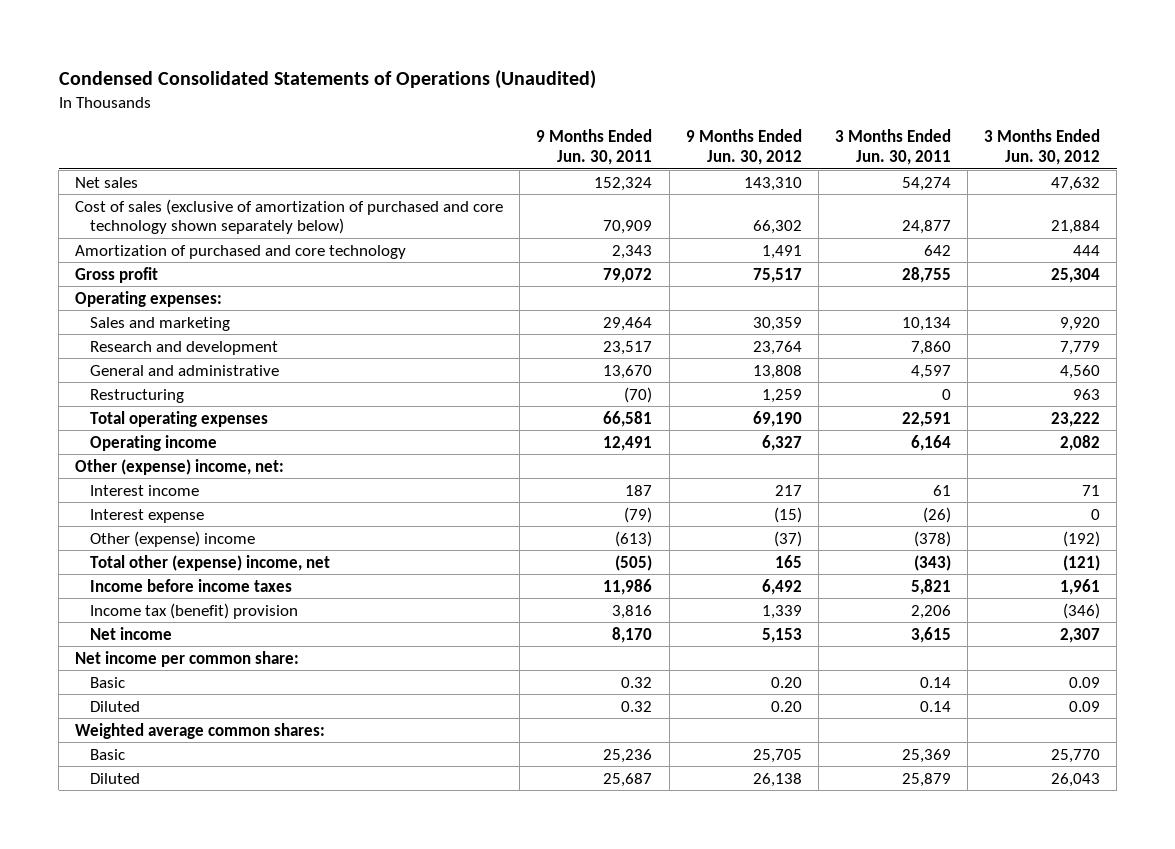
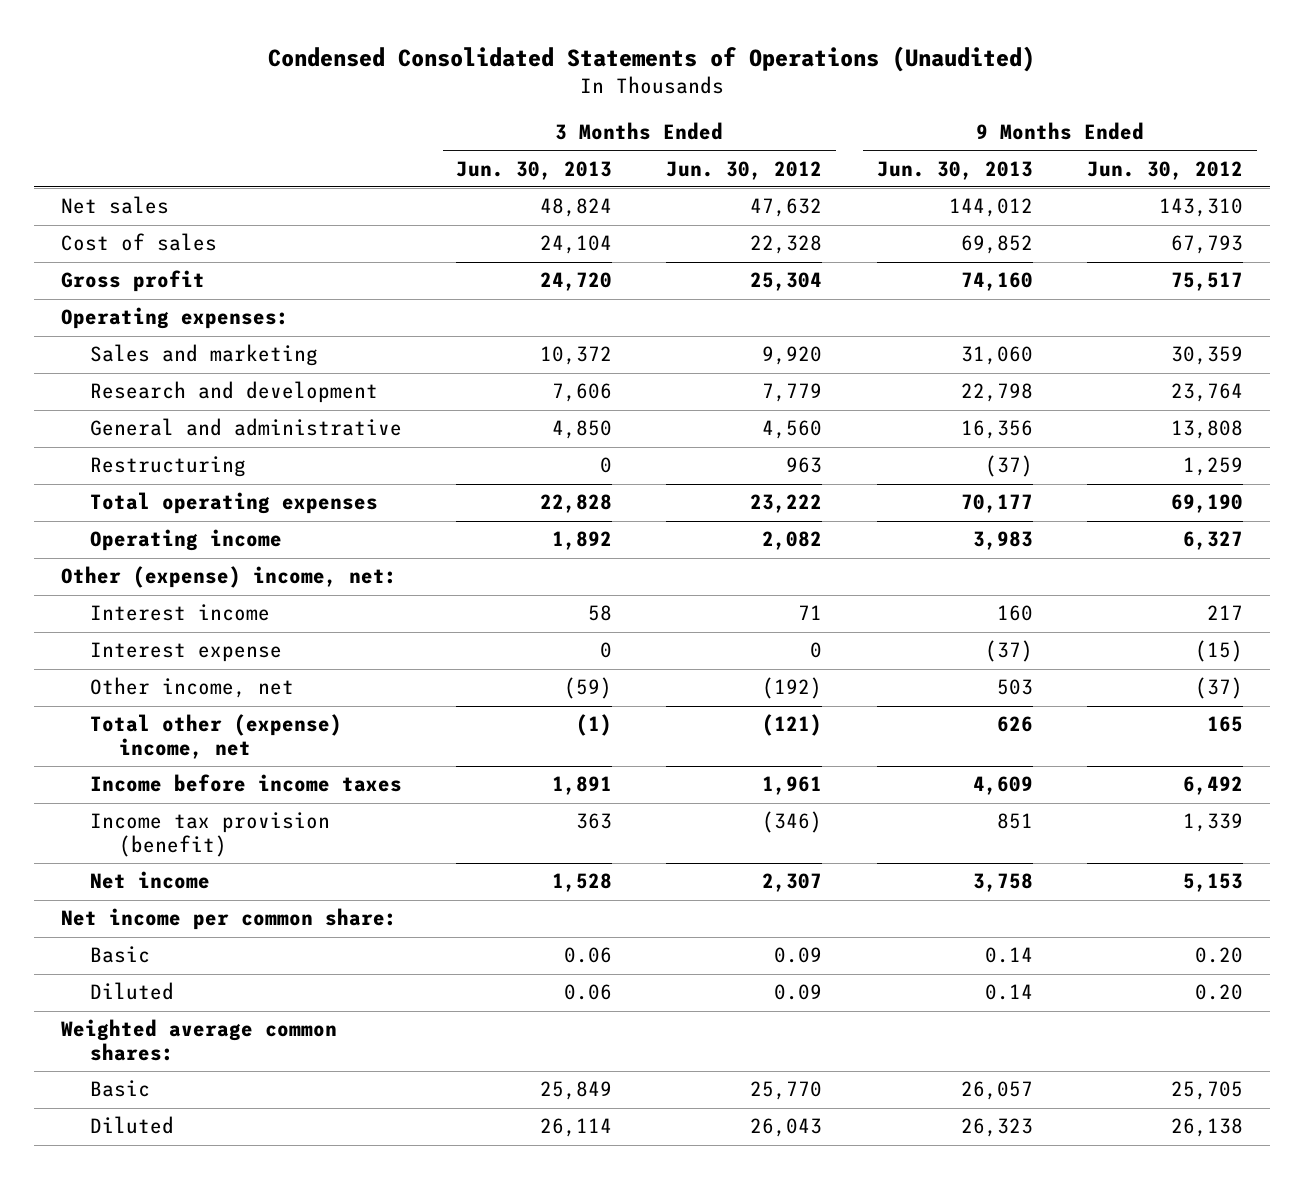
[536,129,653,165] 9 Months Ended Jun. 30, 2011 -> none
[834,129,951,165] 3 Months Ended Jun. 30, 2011 -> none
none -> [456,160,613,180] Jun. 30, 2013
none -> [876,160,1033,180] Jun. 30, 2013
[75,244,407,259] Amortization of purchased and core technology -> none
[75,198,504,235] Cost of sales (exclusive of amortization of purchased and core technology shown separately below) -> [60,233,217,252] Cost of sales
[752,220,802,235] 66,302 -> [1170,235,1243,255] 67,793
[1050,220,1100,235] 21,884 -> [750,235,823,255] 22,328
[89,530,255,547] Other (expense) income -> [90,677,295,699] Other income, net
[89,602,298,619] Income tax (benefit) provision -> [90,812,331,858] Income tax provision (benefit)

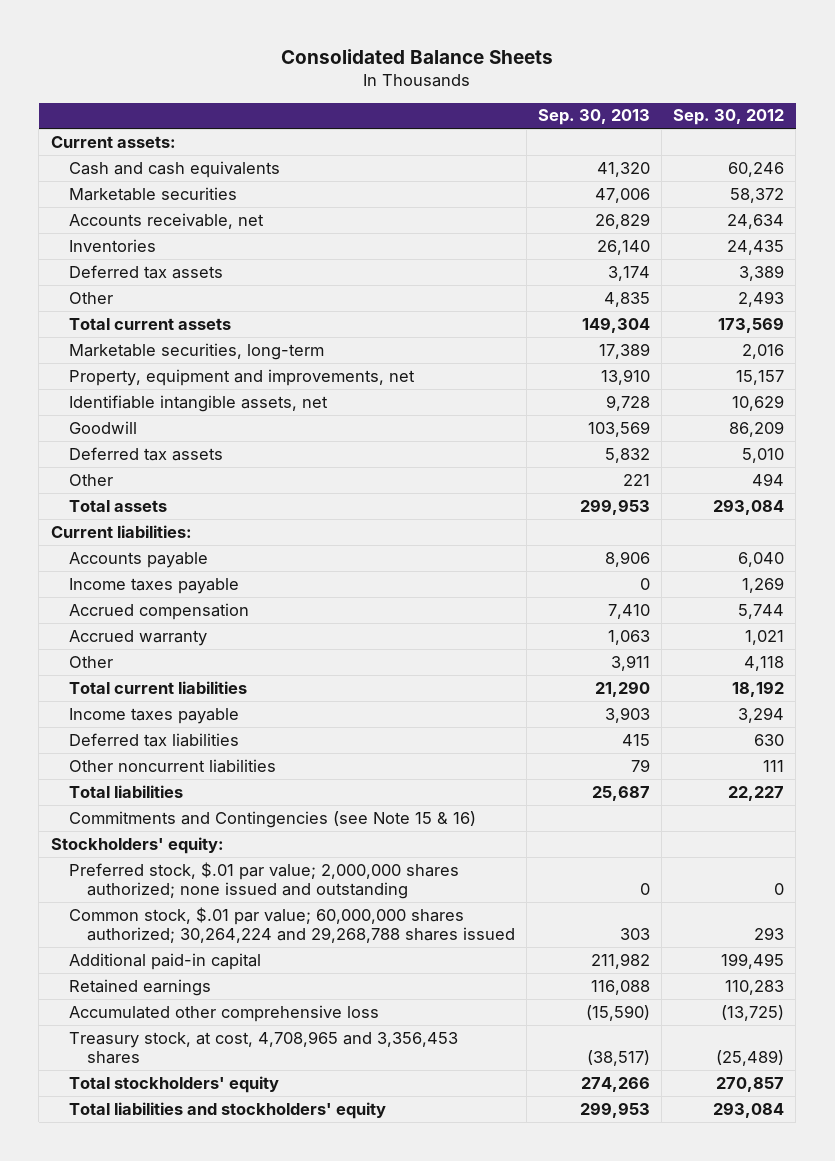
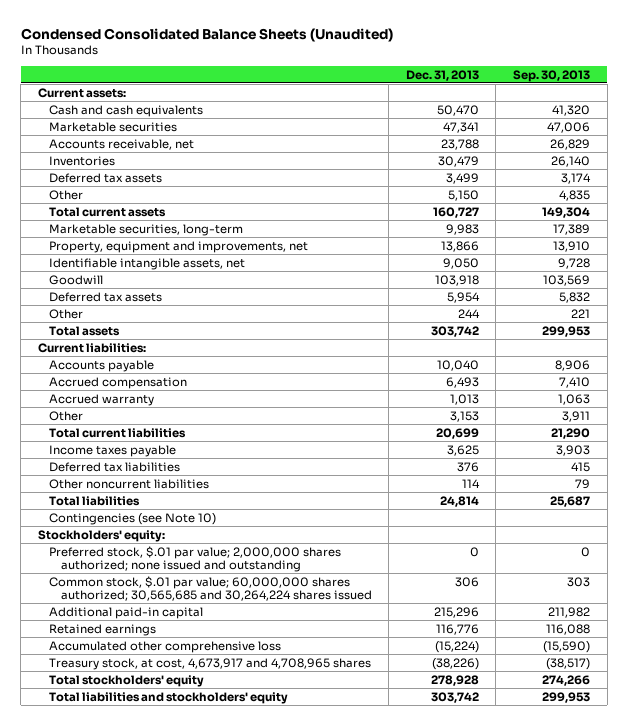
[281,49,554,65] Consolidated Balance Sheets -> [20,27,393,42] Condensed Consolidated Balance Sheets (Unaudited)
[673,109,785,126] Sep. 30, 2012 -> none
none -> [405,69,479,81] Dec. 31, 2013
[68,577,239,594] Income taxes payable -> none
[68,810,476,828] Commitments and Contingencies (see Note 15 & 16) -> [49,512,217,525] Contingencies (see Note 10)
[68,906,515,944] Common stock, $.01 par value; 60,000,000 shares authorized; 30,264,224 and 29,268,788 shares issued -> [49,575,372,602] Common stock, $.01 par value; 60,000,000 shares authorized; 30,565,685 and 30,264,224 shares issued
[68,1030,458,1065] Treasury stock, at cost, 4,708,965 and 3,356,453 shares -> [49,657,372,670] Treasury stock, at cost, 4,673,917 and 4,708,965 shares

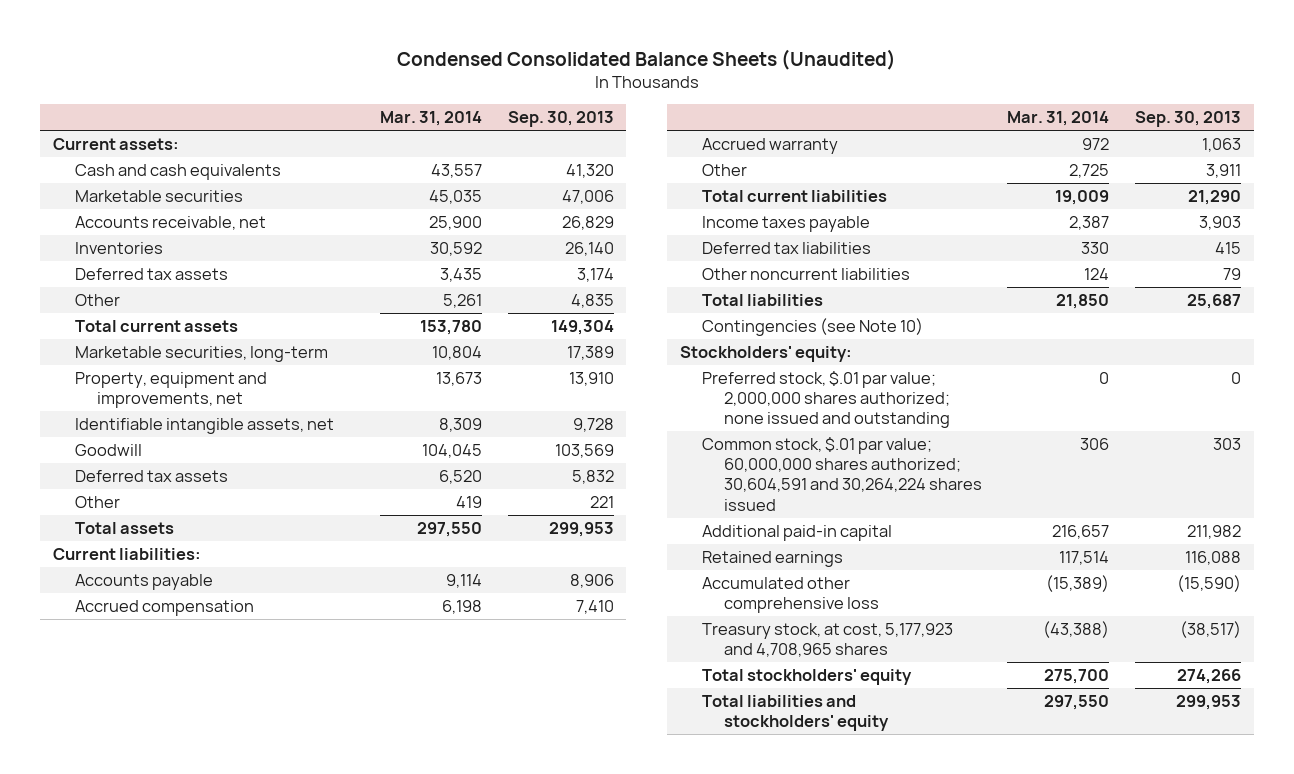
[405,69,479,81] Dec. 31, 2013 -> none
none -> [380,111,483,127] Mar. 31, 2014
[49,575,372,602] Common stock, $.01 par value; 60,000,000 shares authorized; 30,565,685 and 30,264,224 shares issued -> [702,436,982,511] Common stock, $.01 par value; 60,000,000 shares authorized; 30,604,591 and 30,264,224 shares issued
[49,657,372,670] Treasury stock, at cost, 4,673,917 and 4,708,965 shares -> [702,622,954,658] Treasury stock, at cost, 5,177,923 and 4,708,965 shares

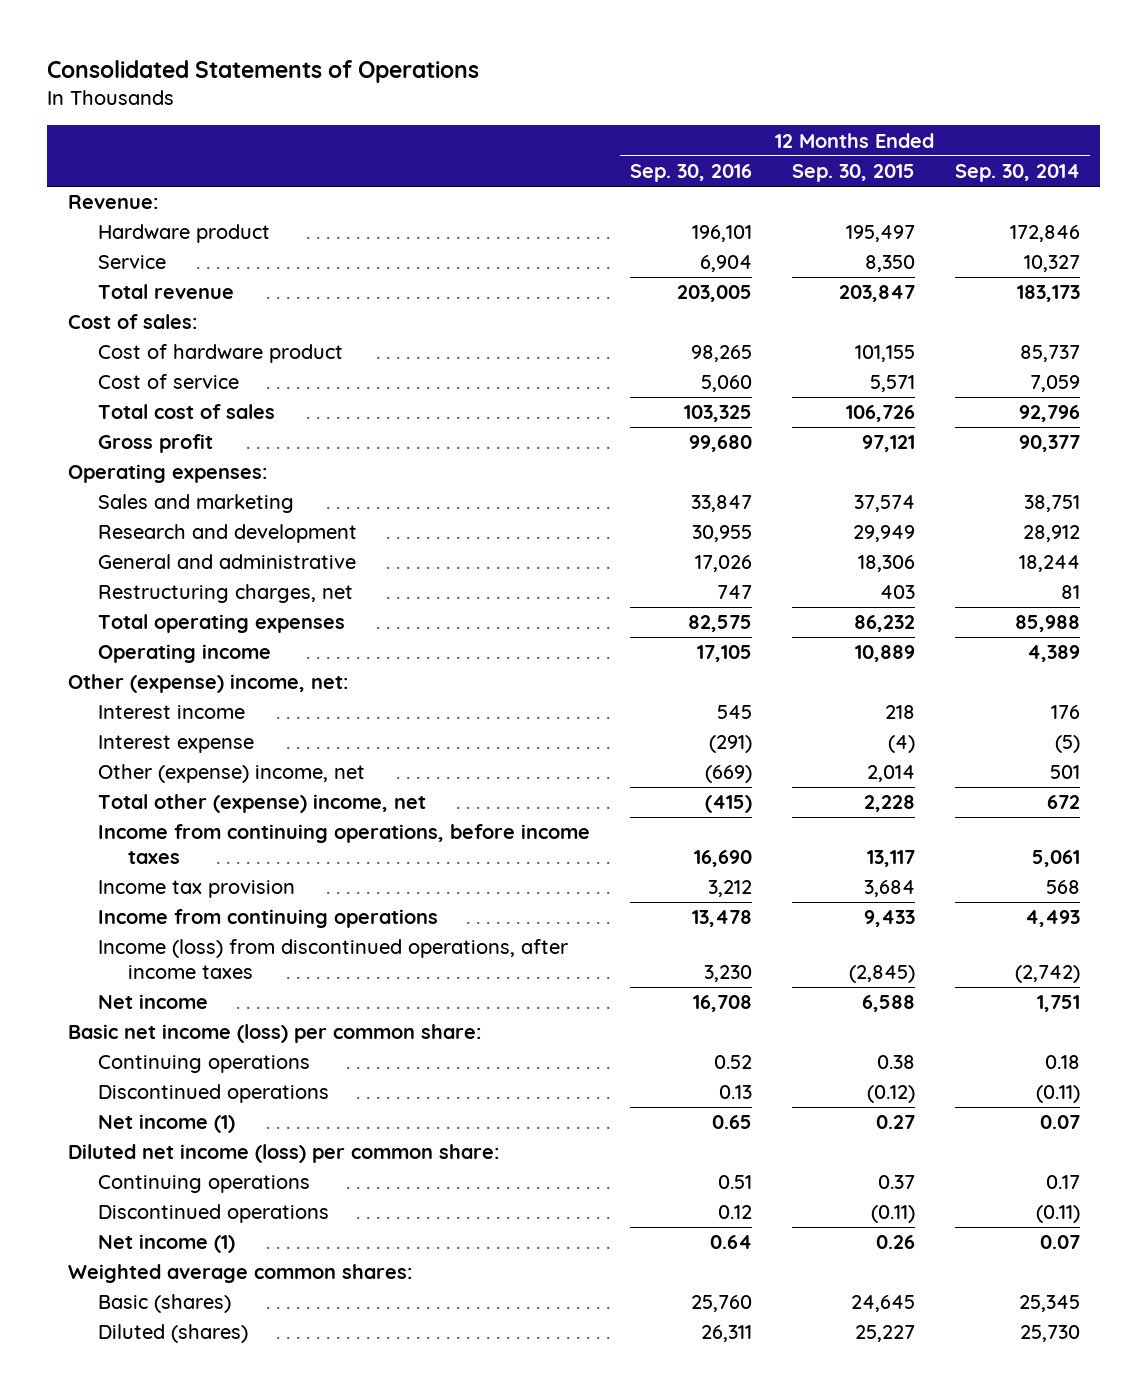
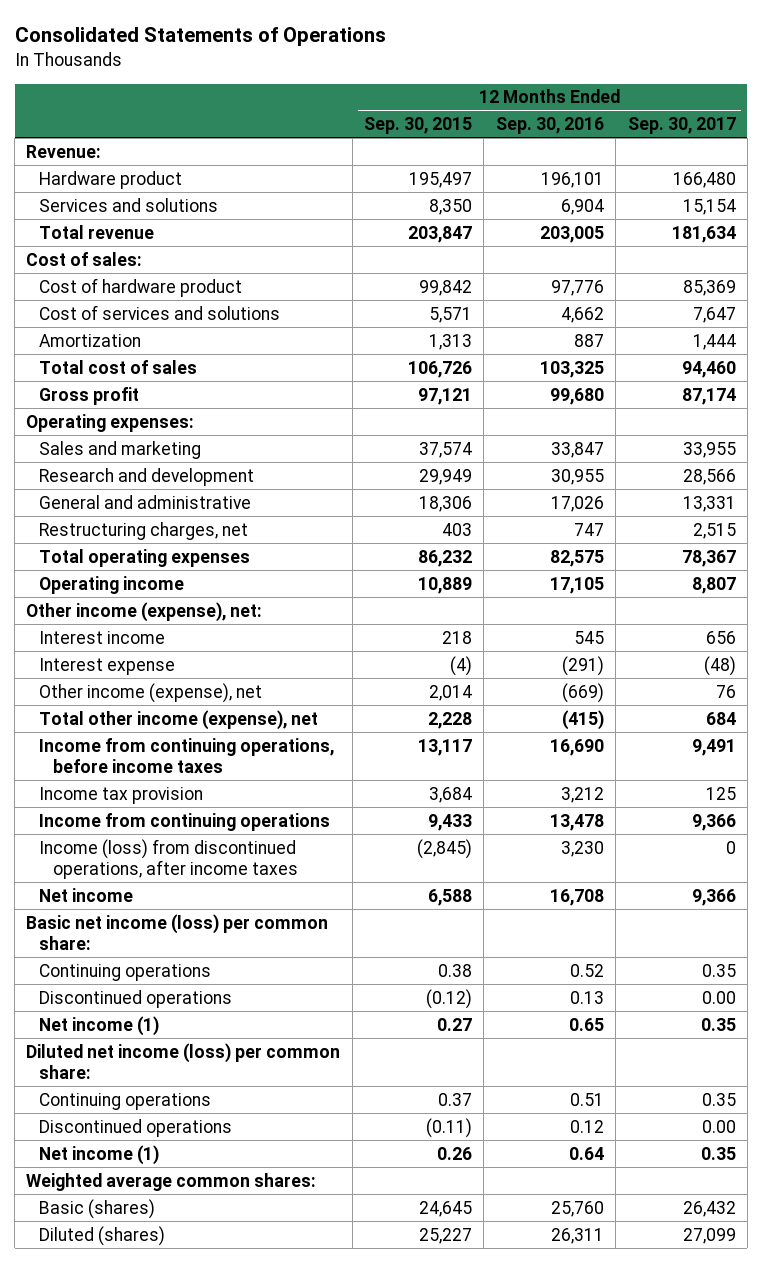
[954,163,1080,182] Sep. 30, 2014 -> none
none -> [627,117,736,135] Sep. 30, 2017
[97,255,166,270] Service -> [39,197,219,212] Services and solutions
[690,345,752,363] 98,265 -> [550,279,604,296] 97,776
[854,345,915,363] 101,155 -> [419,279,473,296] 99,842
[97,374,239,390] Cost of service -> [39,304,281,320] Cost of services and solutions
[700,375,752,393] 5,060 -> [560,306,604,323] 4,662
none -> [39,333,142,347] Amortization
[67,674,348,694] Other (expense) income, net: -> [26,601,263,622] Other income (expense), net:
[97,764,365,784] Other (expense) income, net -> [39,682,263,703] Other income (expense), net
[97,794,426,814] Total other (expense) income, net -> [39,709,319,730] Total other income (expense), net

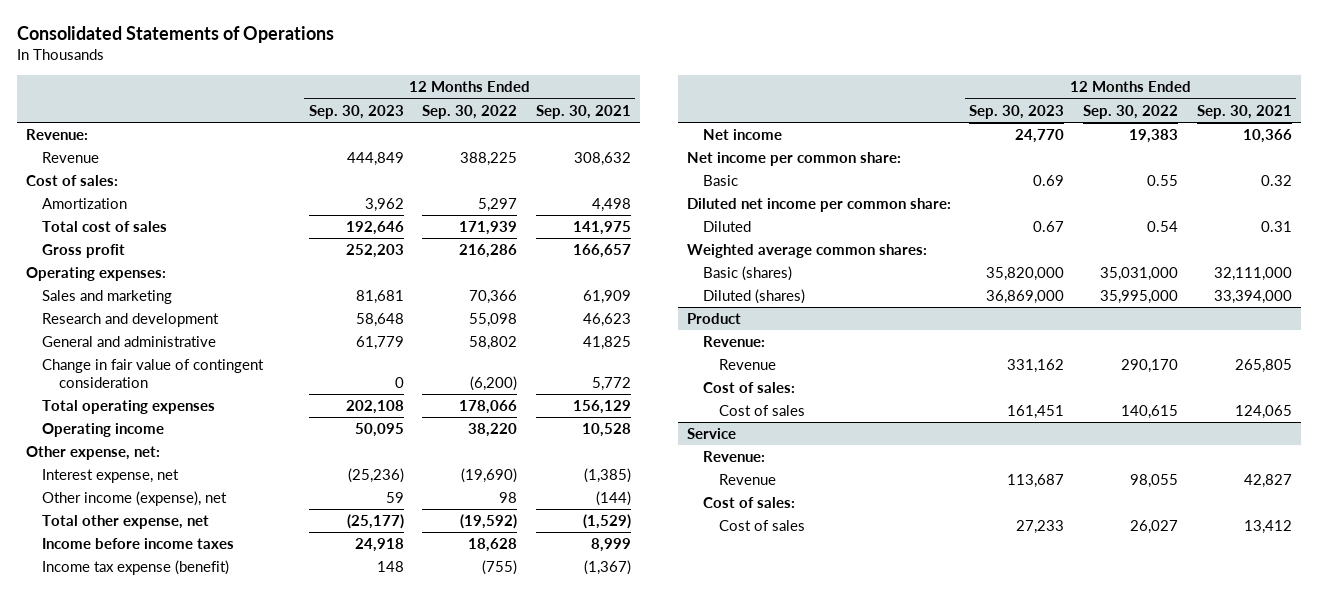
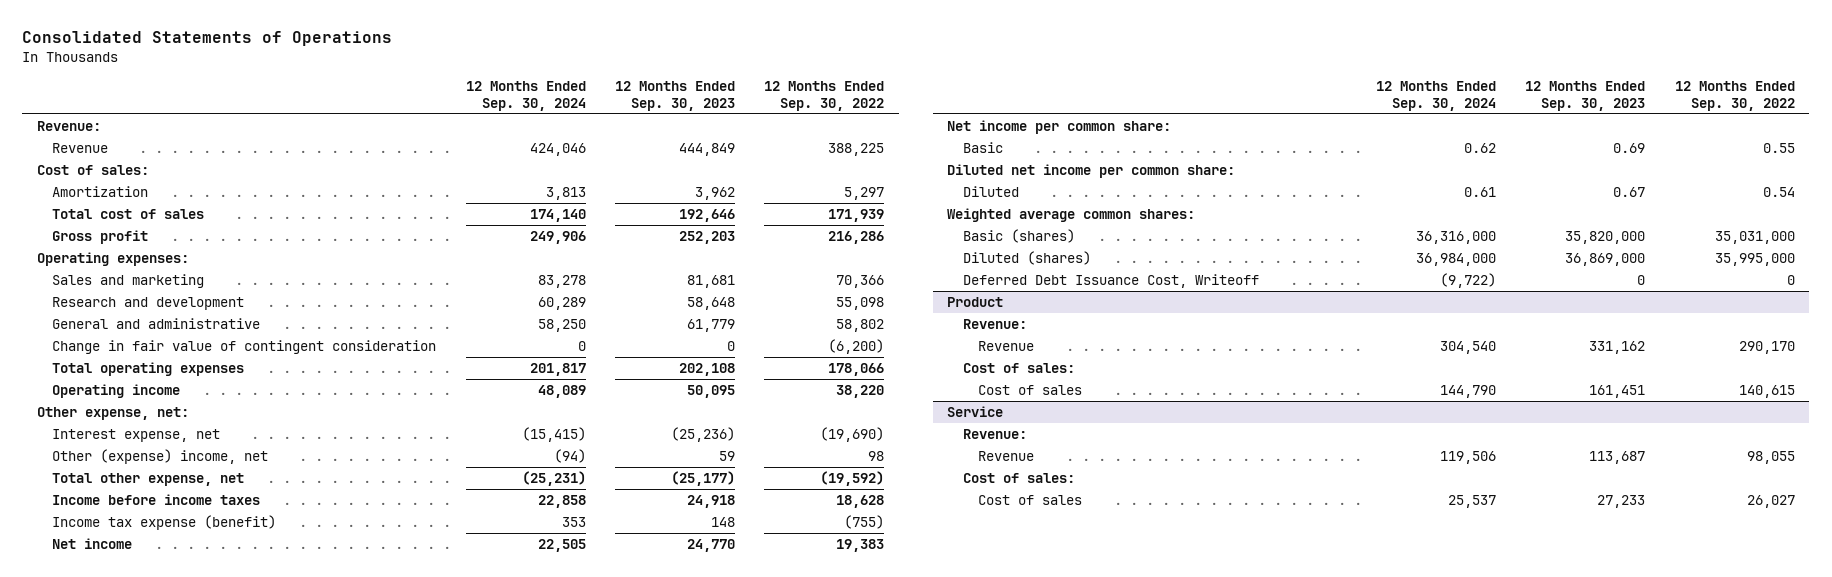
[535,104,631,119] Sep. 30, 2021 -> none
none -> [465,80,586,111] 12 Months Ended Sep. 30, 2024
[42,491,228,507] Other income (expense), net -> [52,448,269,464] Other (expense) income, net
none -> [962,273,1259,288] Deferred Debt Issuance Cost, Writeoff

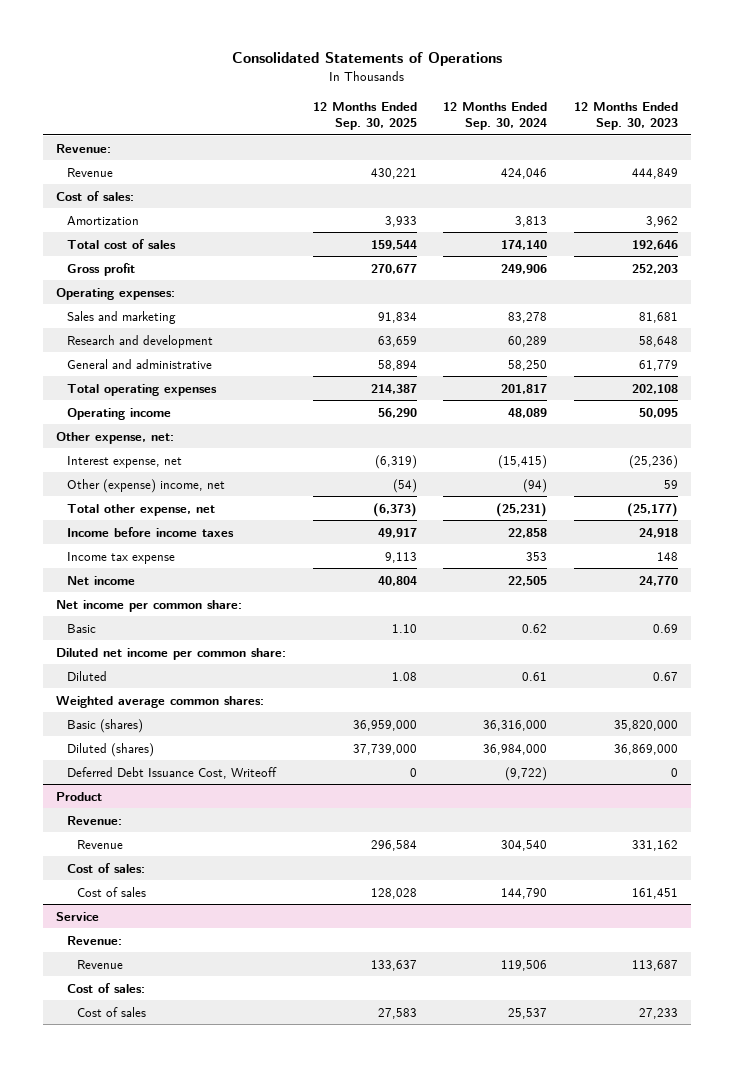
[764,80,885,111] 12 Months Ended Sep. 30, 2022 -> none
none -> [312,101,417,130] 12 Months Ended Sep. 30, 2025
[52,339,437,354] Change in fair value of contingent consideration -> none
[52,514,277,530] Income tax expense (benefit) -> [66,551,175,564] Income tax expense

